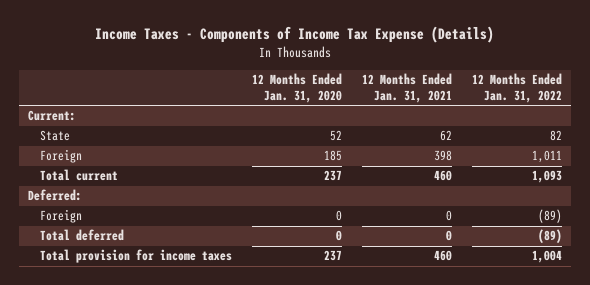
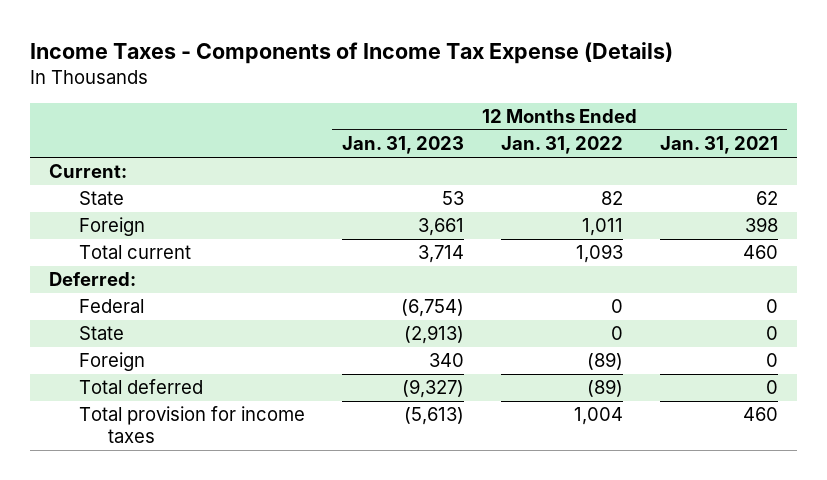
[252,73,343,103] 12 Months Ended Jan. 31, 2020 -> none
none -> [341,136,464,155] Jan. 31, 2023
none -> [78,299,144,314] Federal
none -> [78,326,124,341] State

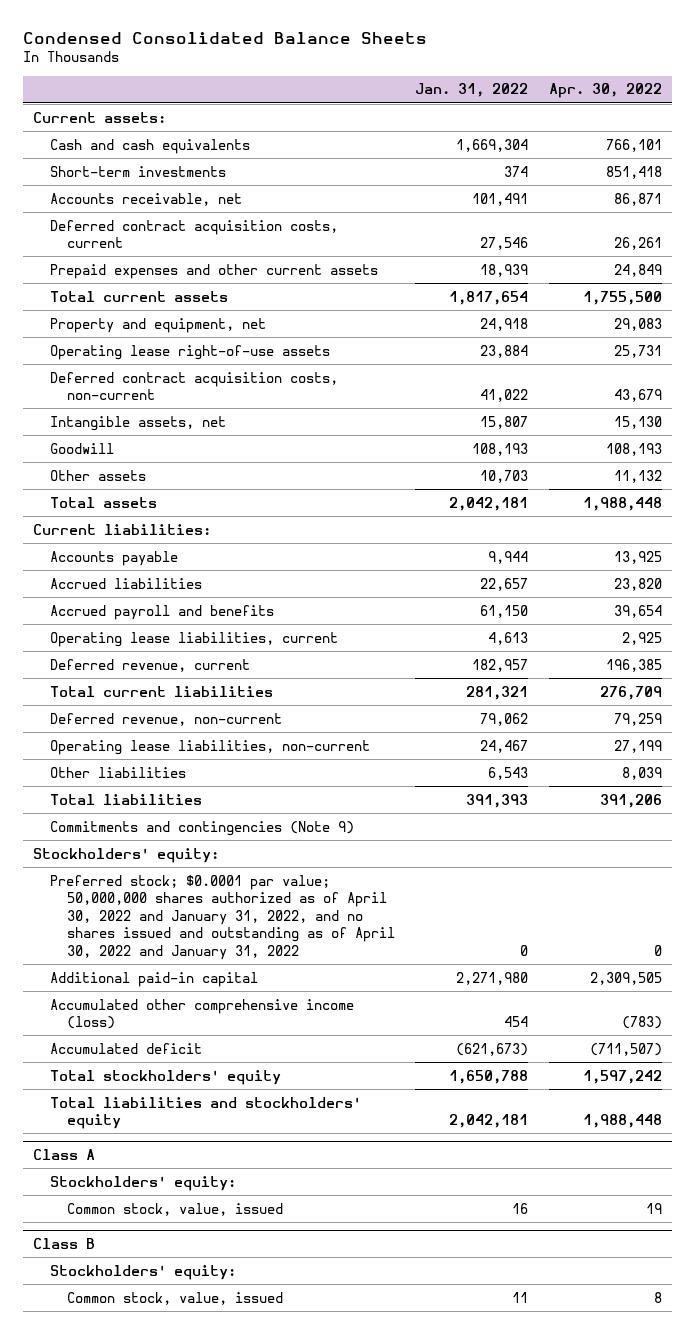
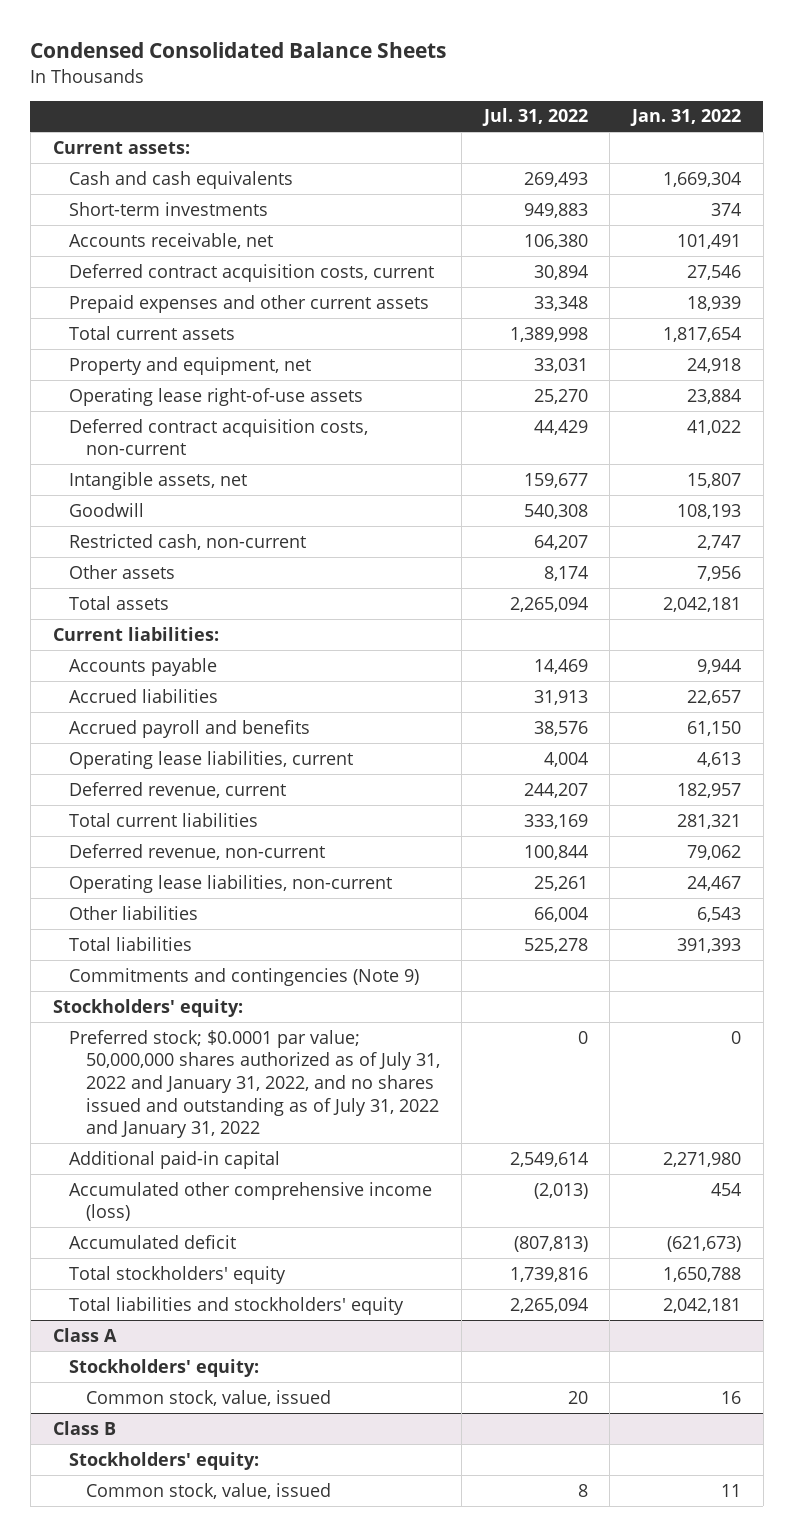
[548,83,662,99] Apr. 30, 2022 -> none
none -> [481,108,588,127] Jul. 31, 2022
none -> [69,533,307,550] Restricted cash, non-current
[480,469,529,483] 10,703 -> [697,565,742,581] 7,956
[49,874,395,960] Preferred stock; $0.0001 par value; 50,000,000 shares authorized as of April 30, 2022 and January 31, 2022, and no shares issued and outstanding as of April 30, 2022 and January 31, 2022 -> [69,1029,440,1139] Preferred stock; $0.0001 par value; 50,000,000 shares authorized as of July 31, 2022 and January 31, 2022, and no shares issued and outstanding as of July 31, 2022 and January 31, 2022

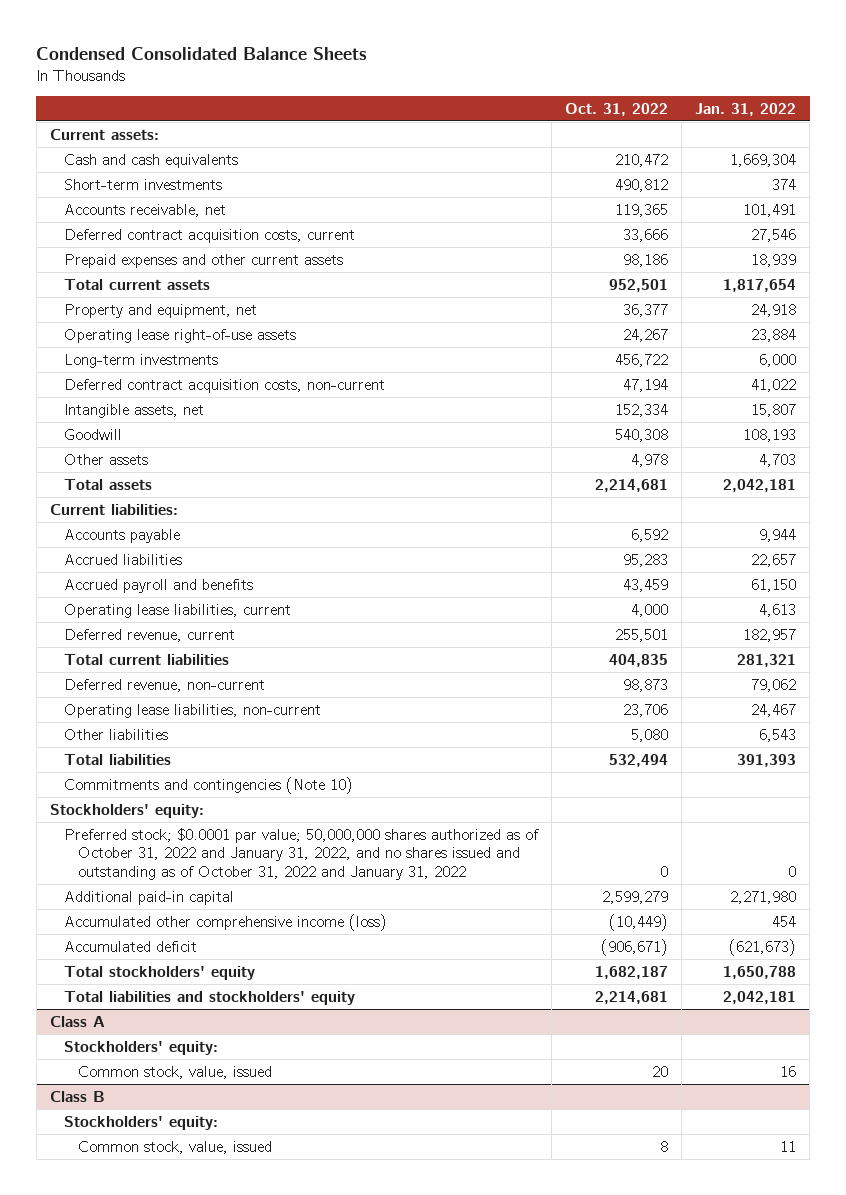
[481,108,588,127] Jul. 31, 2022 -> none
none -> [565,102,669,116] Oct. 31, 2022
none -> [64,353,219,368] Long-term investments
[69,533,307,550] Restricted cash, non-current -> none
[697,565,742,581] 7,956 -> [759,453,797,467] 4,703
[69,967,420,986] Commitments and contingencies (Note 9) -> [64,776,354,794] Commitments and contingencies (Note 10)
[69,1029,440,1139] Preferred stock; $0.0001 par value; 50,000,000 shares authorized as of July 31, 2022 and January 31, 2022, and no shares issued and outstanding as of July 31, 2022 and January 31, 2022 -> [64,827,540,880] Preferred stock; $0.0001 par value; 50,000,000 shares authorized as of October 31, 2022 and January 31, 2022, and no shares issued and outstanding as of October 31, 2022 and January 31, 2022

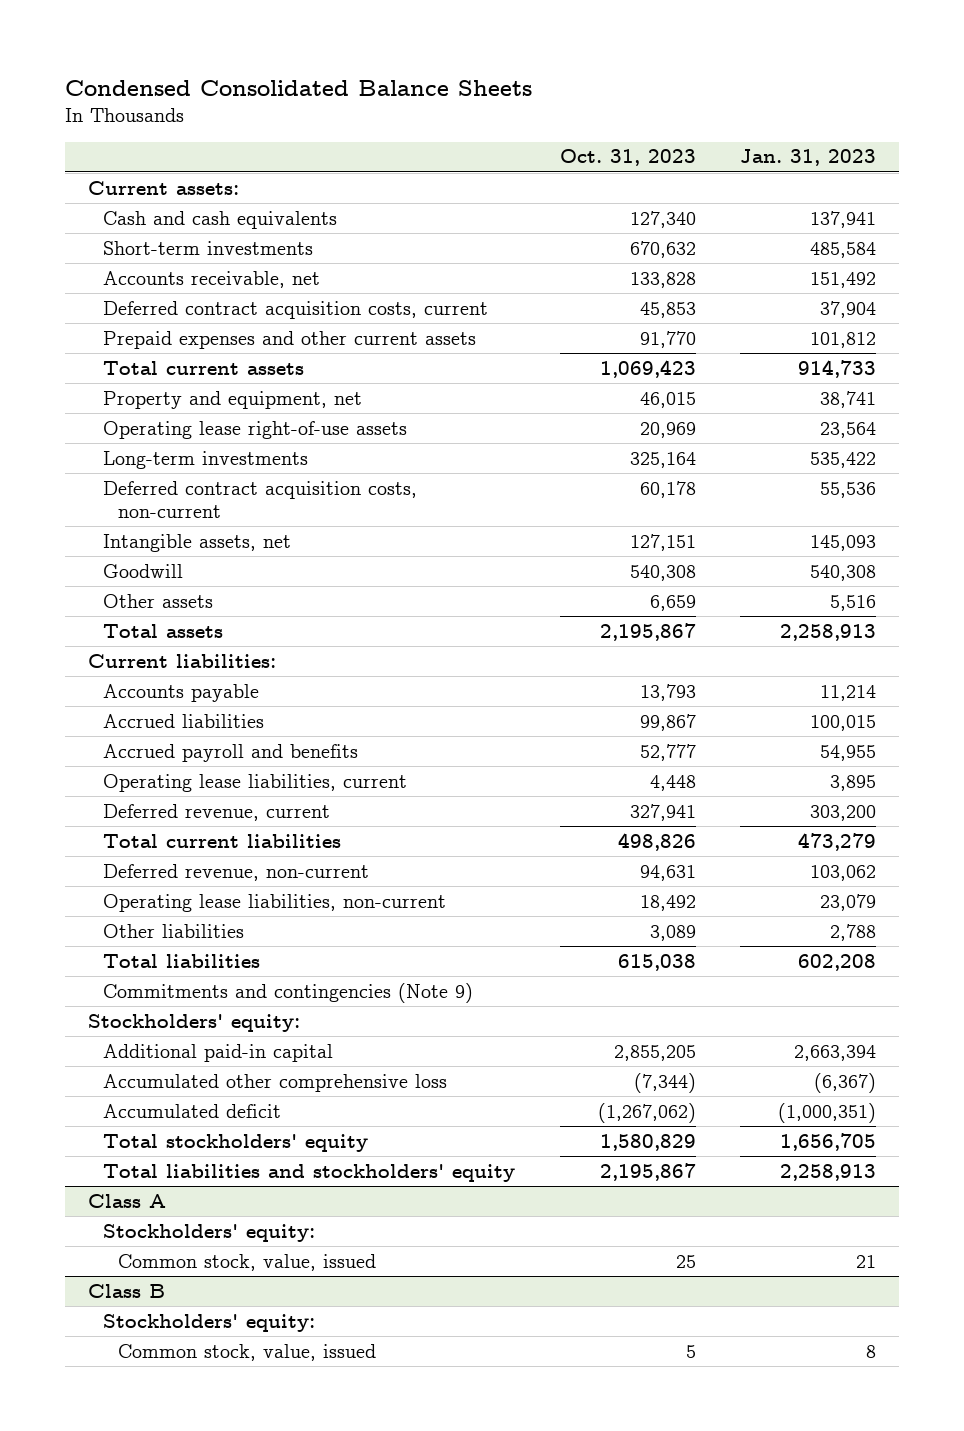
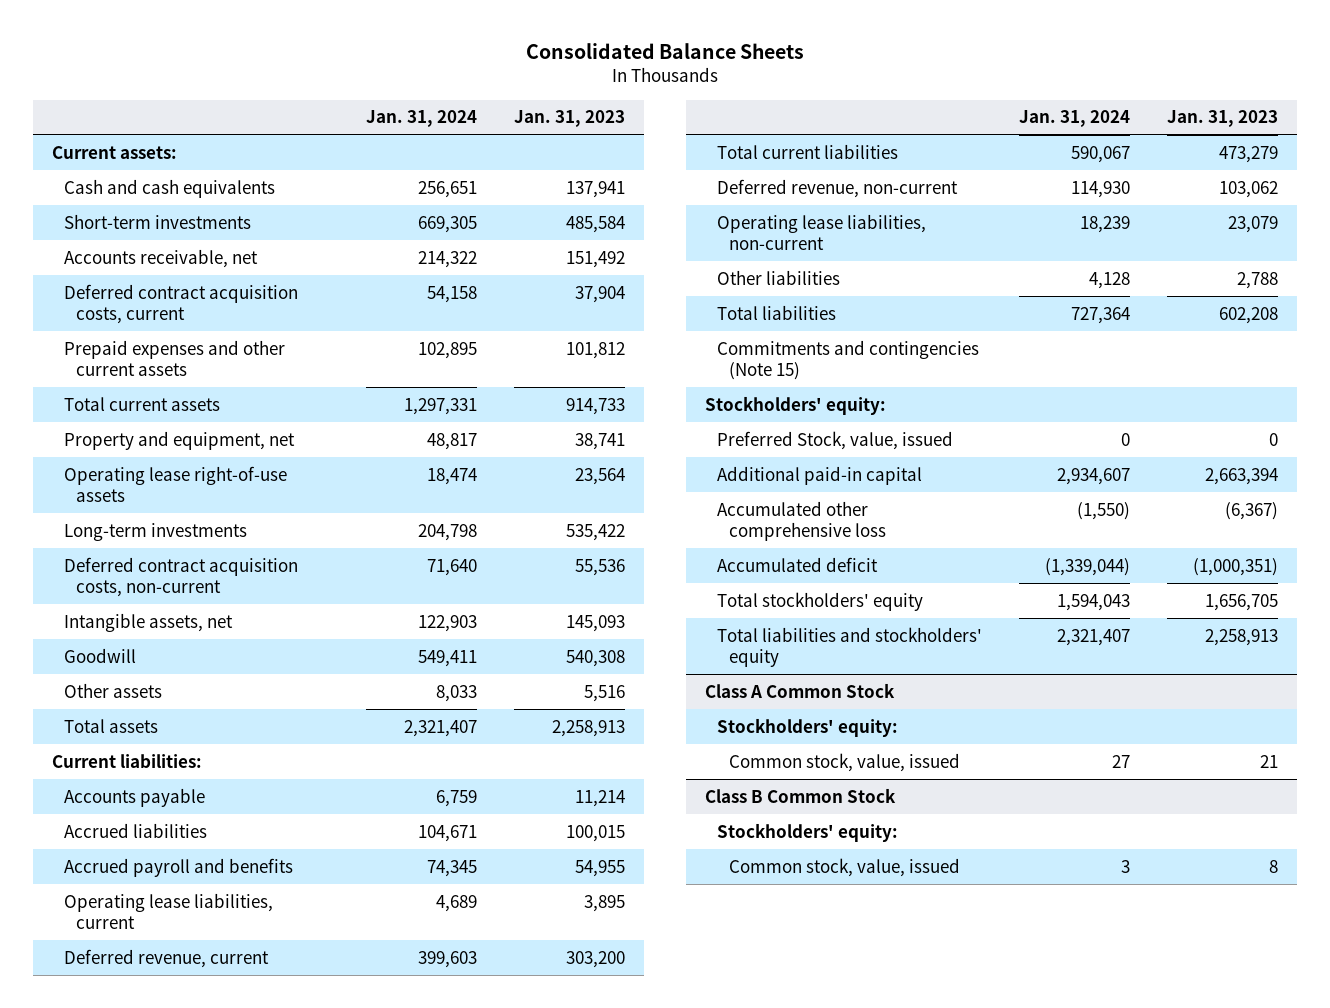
[65,79,533,96] Condensed Consolidated Balance Sheets -> [525,43,804,60] Consolidated Balance Sheets
[559,149,696,167] Oct. 31, 2023 -> none
none -> [365,110,477,128] Jan. 31, 2024
[102,982,473,1003] Commitments and contingencies (Note 9) -> [716,339,979,381] Commitments and contingencies (Note 15)
none -> [716,430,953,450] Preferred Stock, value, issued
[87,1193,166,1208] Class A -> [704,682,895,698] Class A Common Stock
[87,1283,165,1298] Class B -> [704,787,896,803] Class B Common Stock

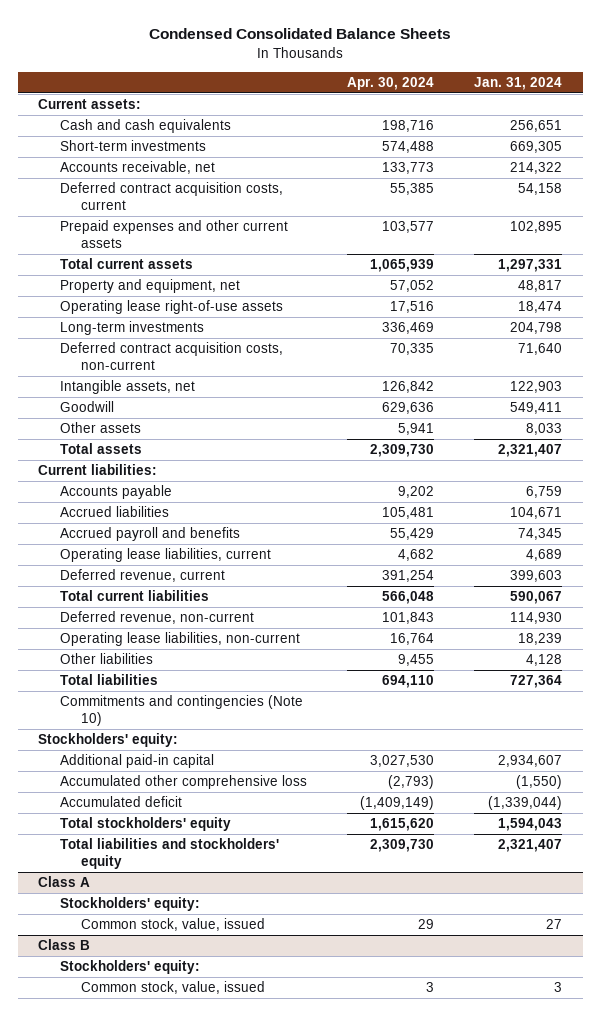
[525,43,804,60] Consolidated Balance Sheets -> [149,28,452,40] Condensed Consolidated Balance Sheets
[513,110,625,128] Jan. 31, 2023 -> none
none -> [347,76,435,90] Apr. 30, 2024
[716,339,979,381] Commitments and contingencies (Note 15) -> [59,695,303,727] Commitments and contingencies (Note 10)
[716,430,953,450] Preferred Stock, value, issued -> none
[704,682,895,698] Class A Common Stock -> [38,876,91,888] Class A
[704,787,896,803] Class B Common Stock -> [38,939,91,951] Class B

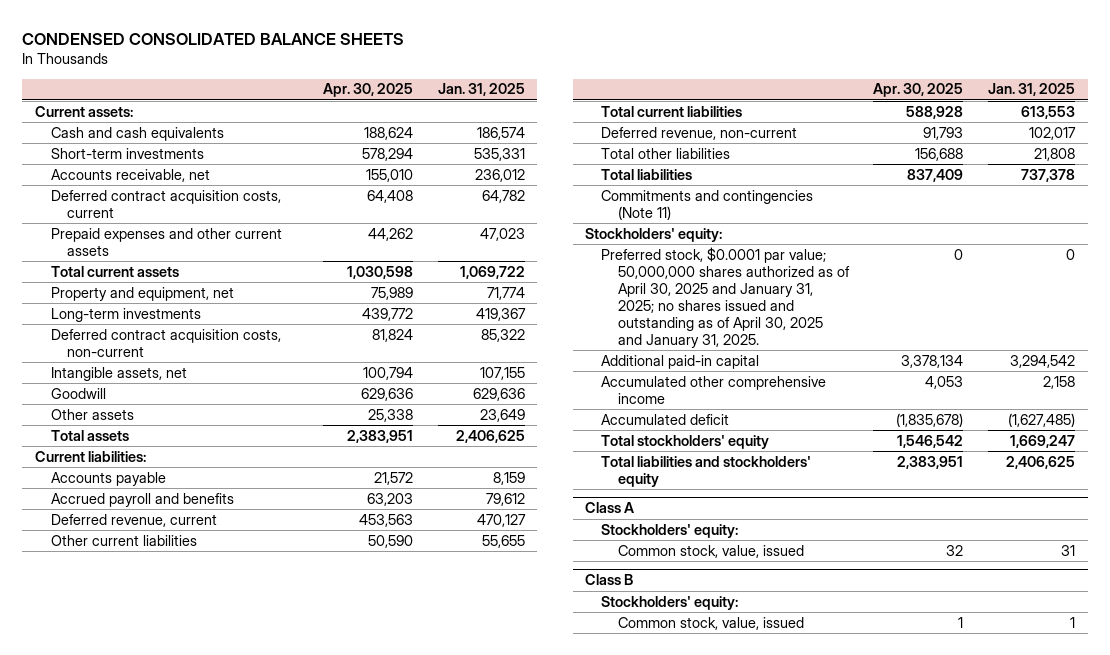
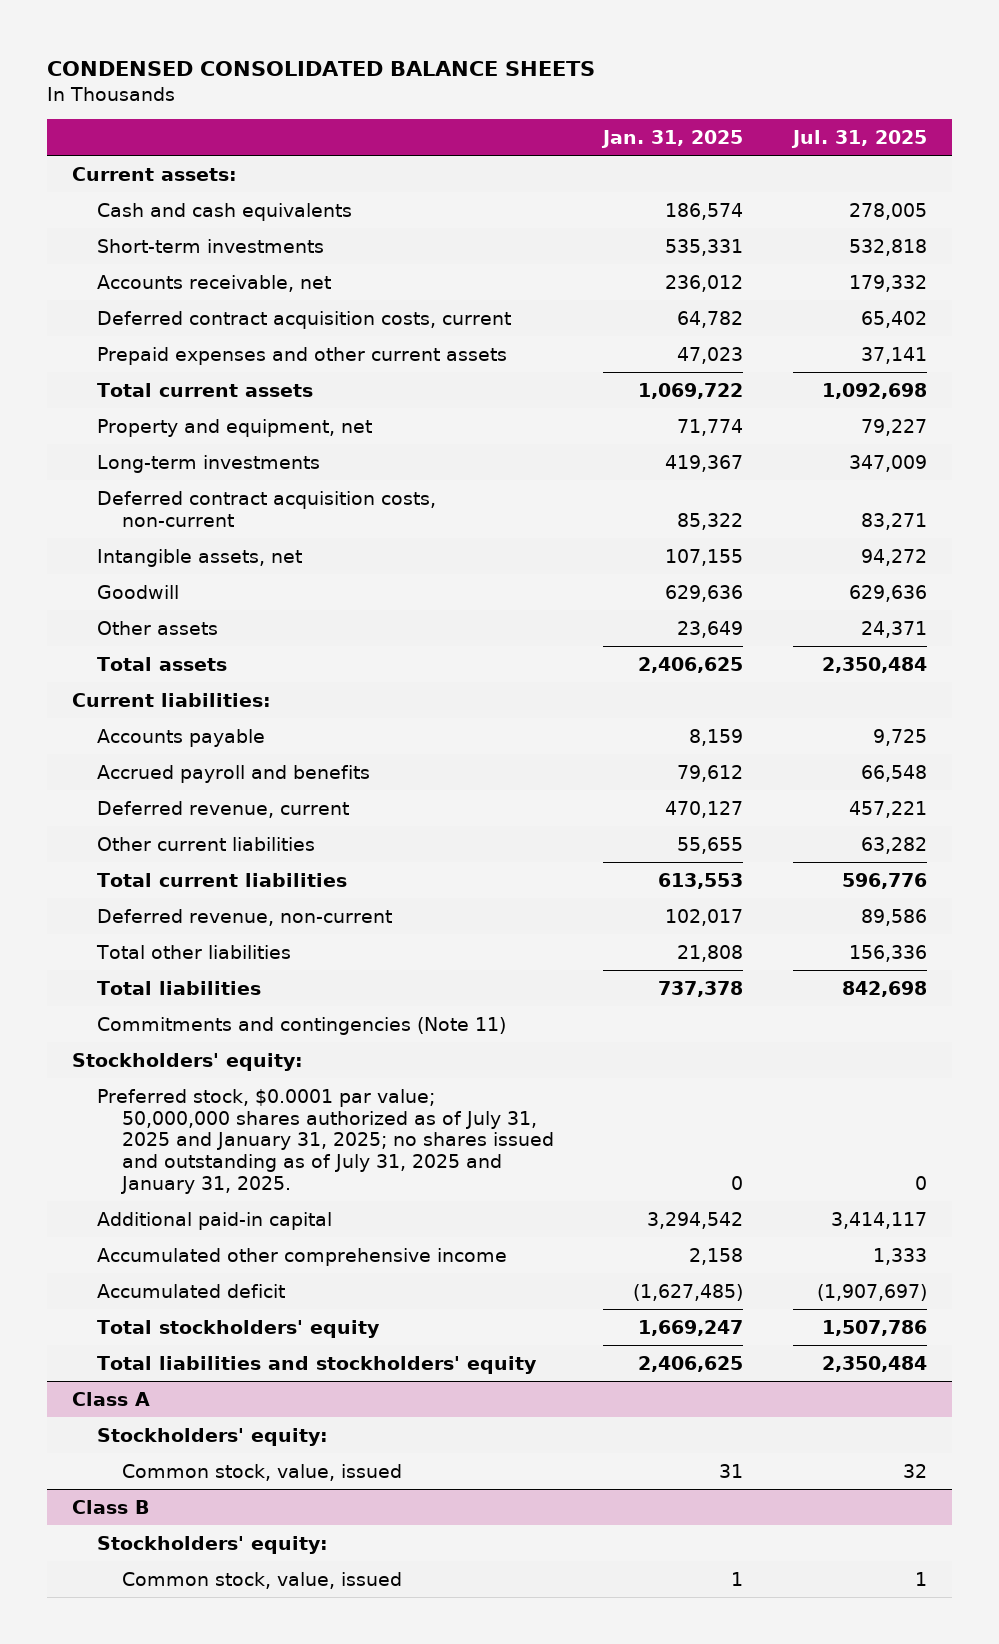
[322,83,413,98] Apr. 30, 2025 -> none
none -> [790,129,927,148] Jul. 31, 2025
[601,246,850,348] Preferred stock, $0.0001 par value; 50,000,000 shares authorized as of April 30, 2025 and January 31, 2025; no shares issued and outstanding as of April 30, 2025 and January 31, 2025. -> [97,1088,555,1195] Preferred stock, $0.0001 par value; 50,000,000 shares authorized as of July 31, 2025 and January 31, 2025; no shares issued and outstanding as of July 31, 2025 and January 31, 2025.

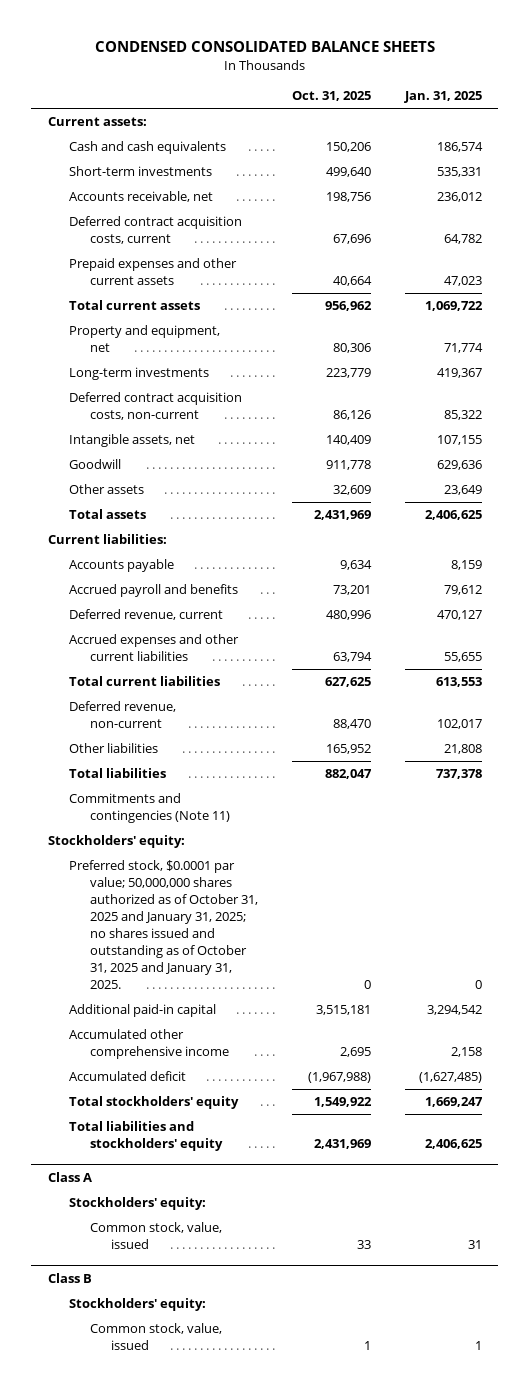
[790,129,927,148] Jul. 31, 2025 -> none
none -> [291,91,371,102] Oct. 31, 2025
[97,836,316,851] Other current liabilities -> [69,634,240,662] Accrued expenses and other current liabilities
[96,944,292,959] Total other liabilities -> [69,743,159,754] Other liabilities
[97,1088,555,1195] Preferred stock, $0.0001 par value; 50,000,000 shares authorized as of July 31, 2025 and January 31, 2025; no shares issued and outstanding as of July 31, 2025 and January 31, 2025. -> [69,860,259,990] Preferred stock, $0.0001 par value; 50,000,000 shares authorized as of October 31, 2025 and January 31, 2025; no shares issued and outstanding as of October 31, 2025 and January 31, 2025.

